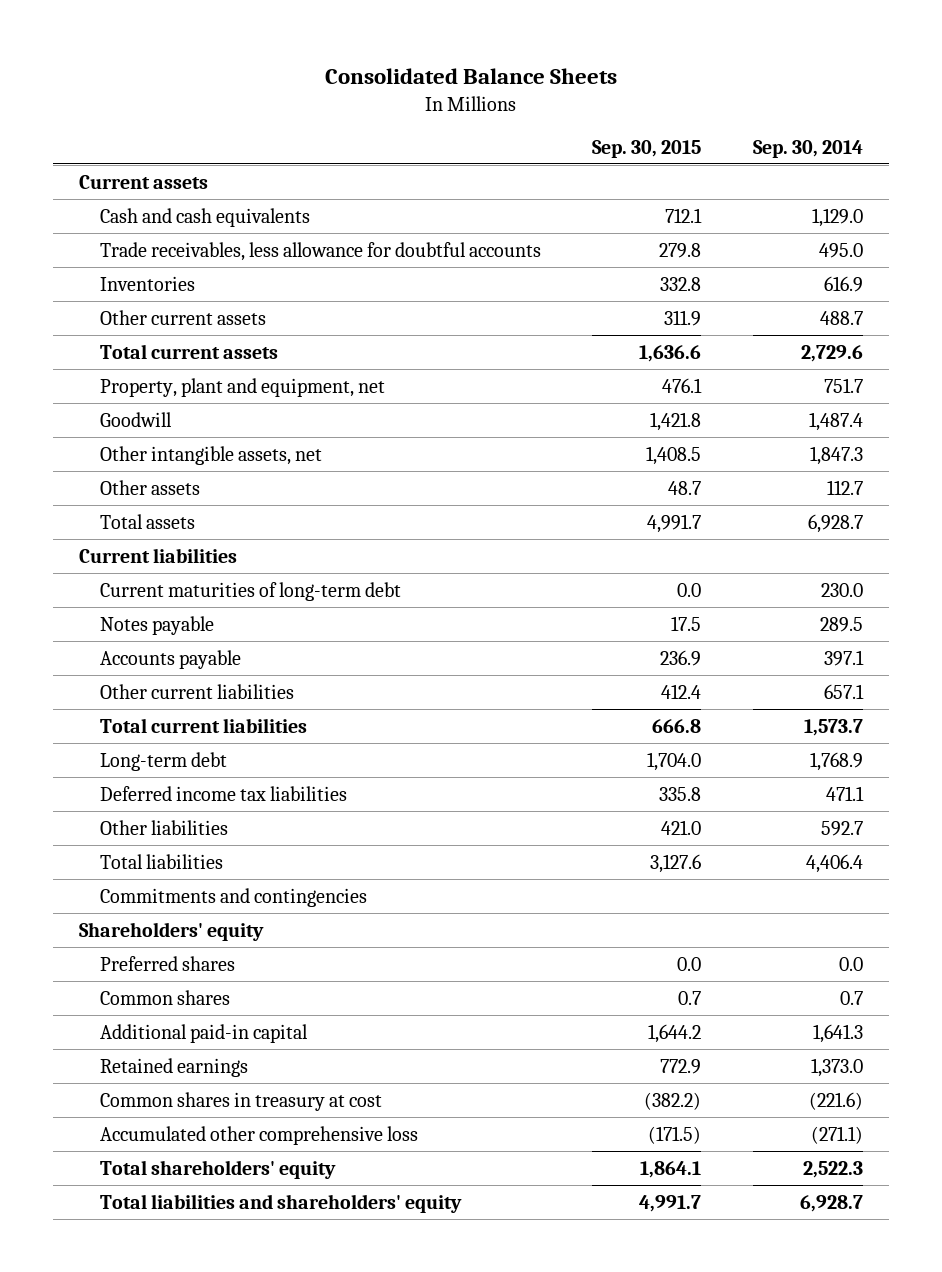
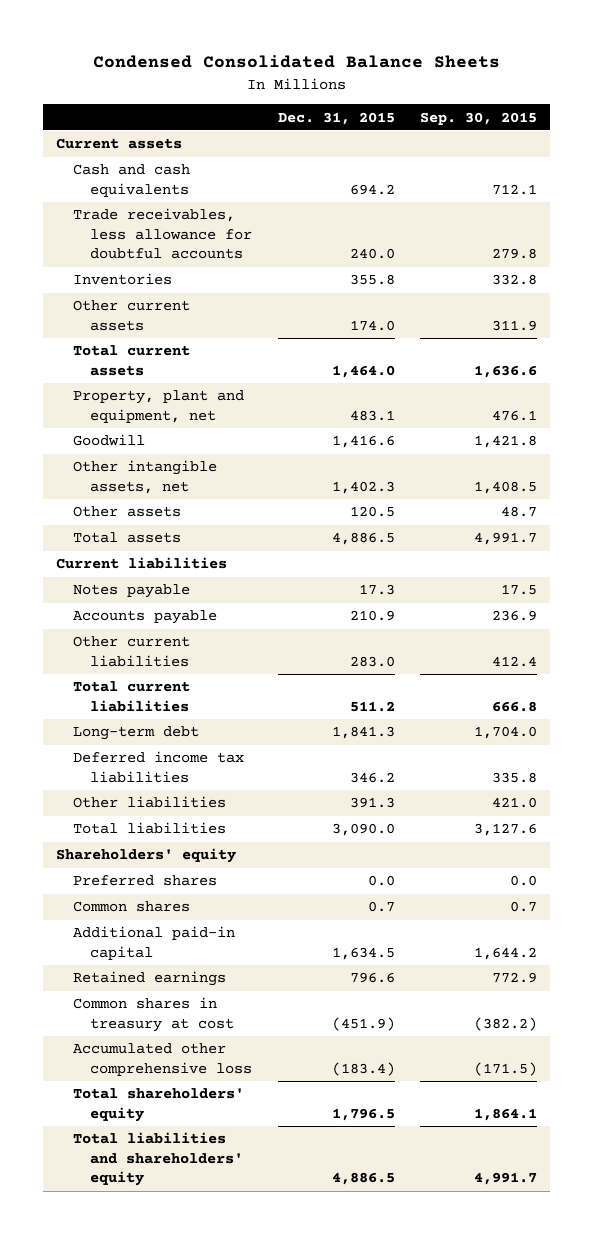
[325,67,618,84] Consolidated Balance Sheets -> [92,55,500,69] Condensed Consolidated Balance Sheets
[753,139,864,158] Sep. 30, 2014 -> none
none -> [277,111,395,125] Dec. 31, 2015
[99,581,401,601] Current maturities of long-term debt -> none
[99,887,367,907] Commitments and contingencies -> none

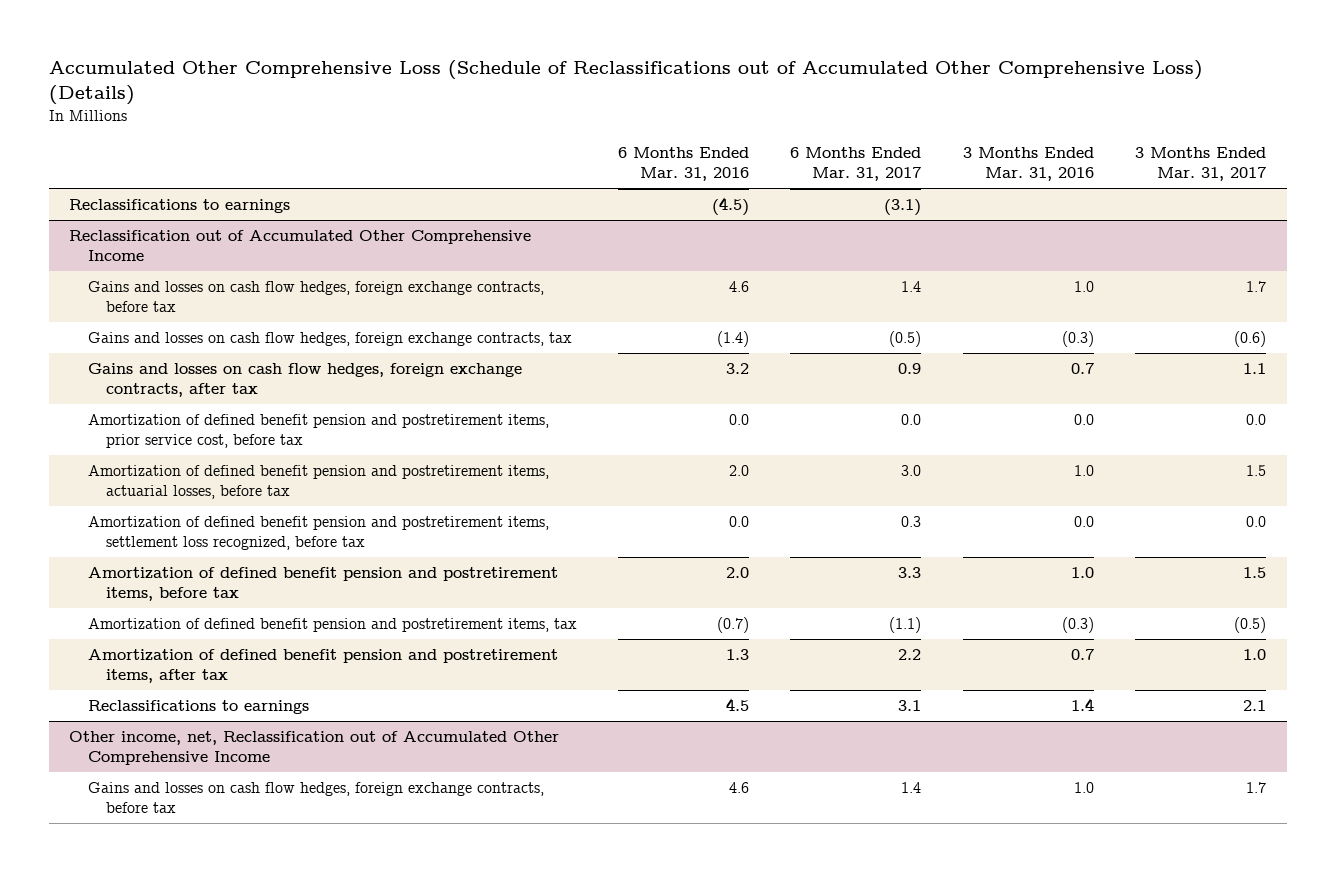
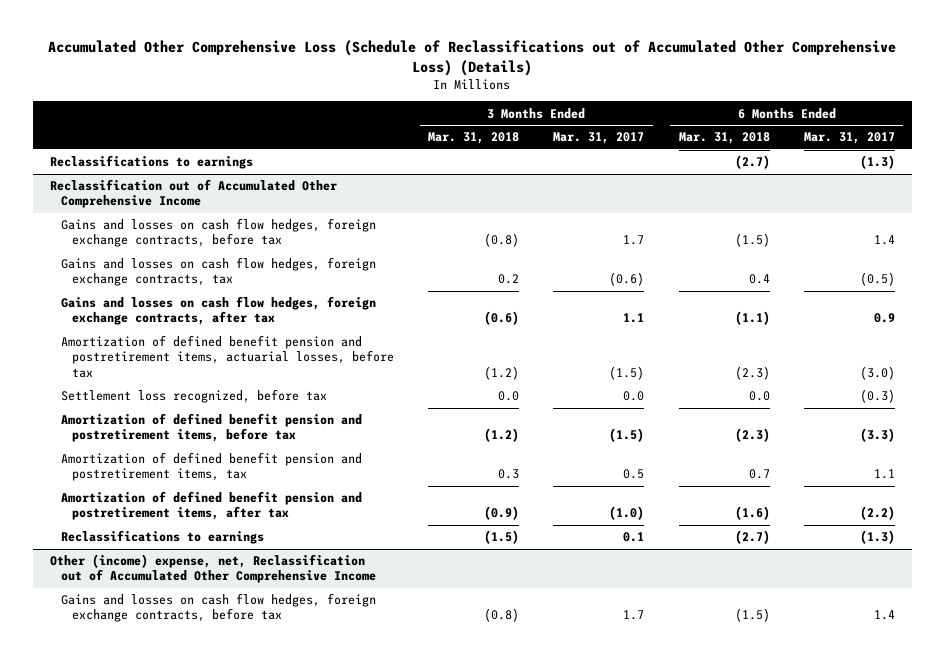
[618,147,750,182] 6 Months Ended Mar. 31, 2016 -> none
[962,147,1094,182] 3 Months Ended Mar. 31, 2016 -> none
none -> [428,132,520,145] Mar. 31, 2018
none -> [678,132,770,145] Mar. 31, 2018
[884,199,922,217] (3.1) -> [859,155,895,170] (1.3)
[87,414,549,449] Amortization of defined benefit pension and postretirement items, prior service cost, before tax -> none
[87,516,549,551] Amortization of defined benefit pension and postretirement items, settlement loss recognized, before tax -> none
[901,465,922,477] 3.0 -> [859,365,895,380] (3.0)
[1246,465,1267,477] 1.5 -> [609,365,645,380] (1.5)
none -> [61,389,328,404] Settlement loss recognized, before tax
[898,567,922,579] 3.3 -> [859,428,895,443] (3.3)
[1243,567,1267,579] 1.5 -> [609,428,645,443] (1.5)
[889,617,922,634] (1.1) -> [873,469,895,480] 1.1
[1234,617,1267,634] (0.5) -> [623,469,645,480] 0.5
[898,649,922,661] 2.2 -> [859,506,895,521] (2.2)
[1243,649,1267,661] 1.0 -> [609,506,645,521] (1.0)
[898,700,922,712] 3.1 -> [859,530,895,545] (1.3)
[1243,700,1267,712] 2.1 -> [623,532,645,543] 0.1
[69,731,560,766] Other income, net, Reclassification out of Accumulated Other Comprehensive Income -> [50,554,377,584] Other (income) expense, net, Reclassification out of Accumulated Other Comprehensive Income

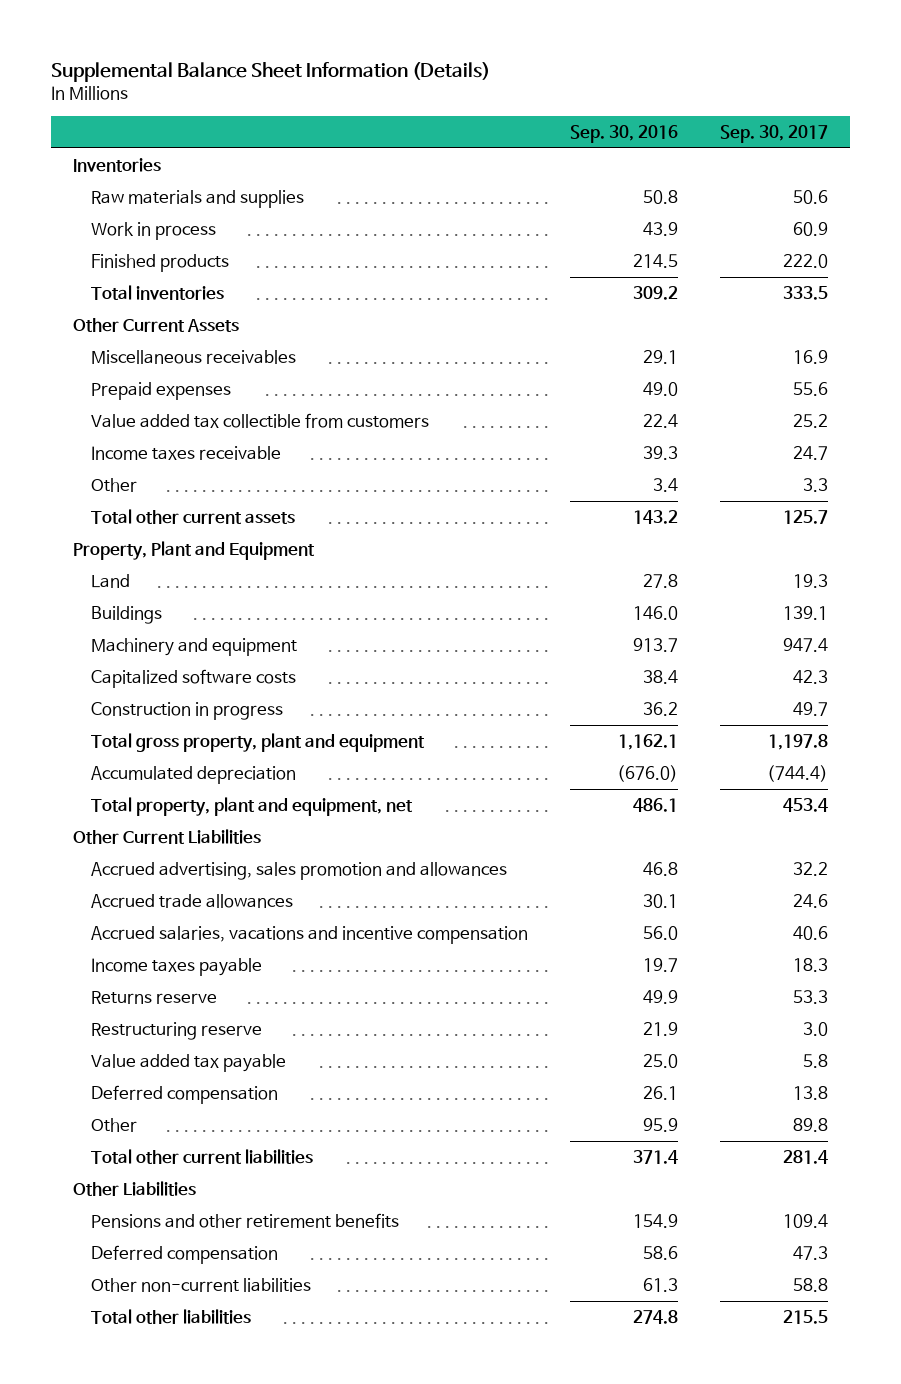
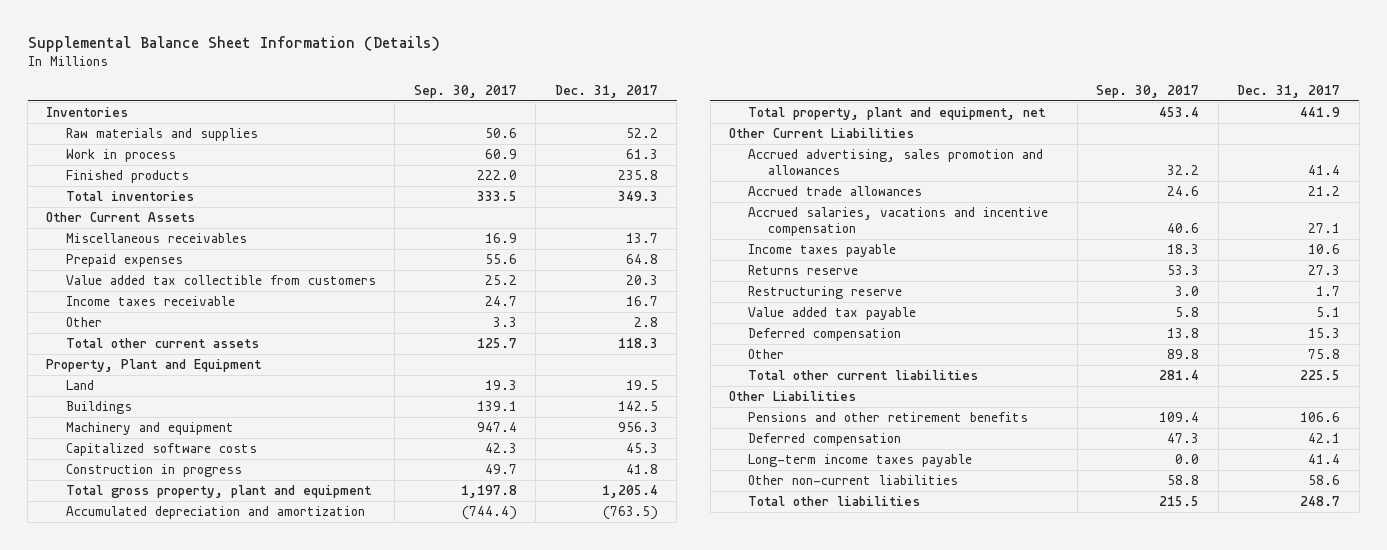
[570,124,679,143] Sep. 30, 2016 -> none
none -> [554,84,658,98] Dec. 31, 2017
[90,765,296,784] Accumulated depreciation -> [65,506,365,520] Accumulated depreciation and amortization
none -> [748,454,973,468] Long-term income taxes payable

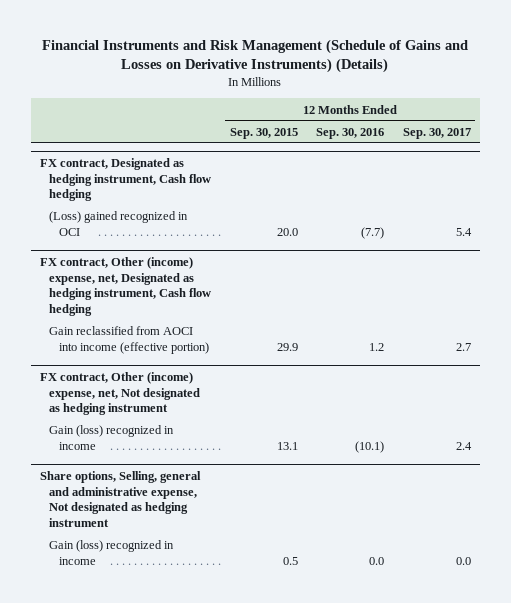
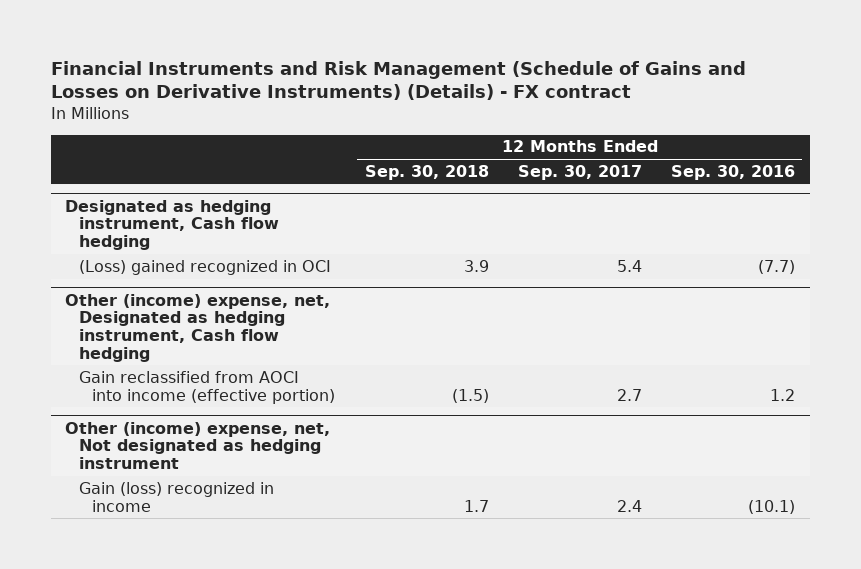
[42,39,469,74] Financial Instruments and Risk Management (Schedule of Gains and Losses on Derivative Instruments) (Details) -> [50,60,746,101] Financial Instruments and Risk Management (Schedule of Gains and Losses on Derivative Instruments) (Details) - FX contract
[229,127,298,139] Sep. 30, 2015 -> none
none -> [364,165,489,181] Sep. 30, 2018
[39,157,212,202] FX contract, Designated as hedging instrument, Cash flow hedging -> [65,199,279,251] Designated as hedging instrument, Cash flow hedging
[39,256,212,316] FX contract, Other (income) expense, net, Designated as hedging instrument, Cash flow hedging -> [65,293,331,362] Other (income) expense, net, Designated as hedging instrument, Cash flow hedging
[39,371,201,416] FX contract, Other (income) expense, net, Not designated as hedging instrument -> [65,421,331,470] Other (income) expense, net, Not designated as hedging instrument
[39,470,201,527] Share options, Selling, general and administrative expense, Not designated as hedging instrument -> none
[49,540,175,565] Gain (loss) recognized in income -> none

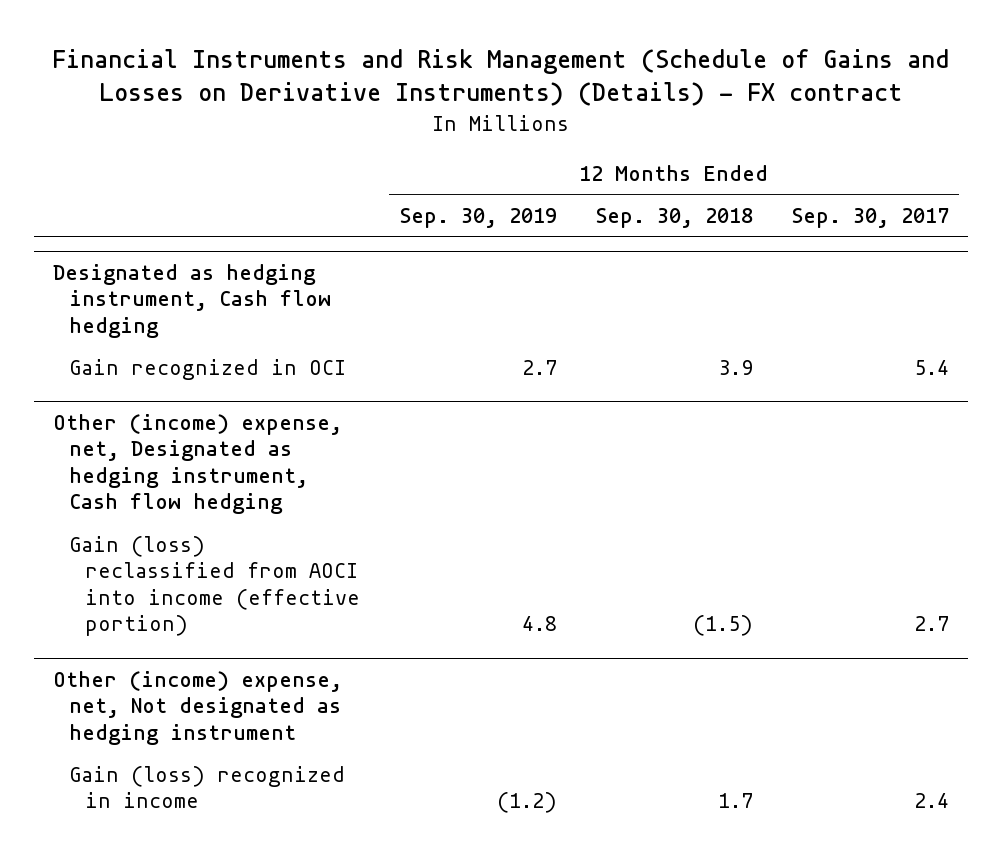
[671,165,796,181] Sep. 30, 2016 -> none
none -> [398,208,557,229] Sep. 30, 2019
[78,259,331,275] (Loss) gained recognized in OCI -> [69,358,347,380] Gain recognized in OCI
[78,370,336,404] Gain reclassified from AOCI into income (effective portion) -> [69,535,361,636] Gain (loss) reclassified from AOCI into income (effective portion)

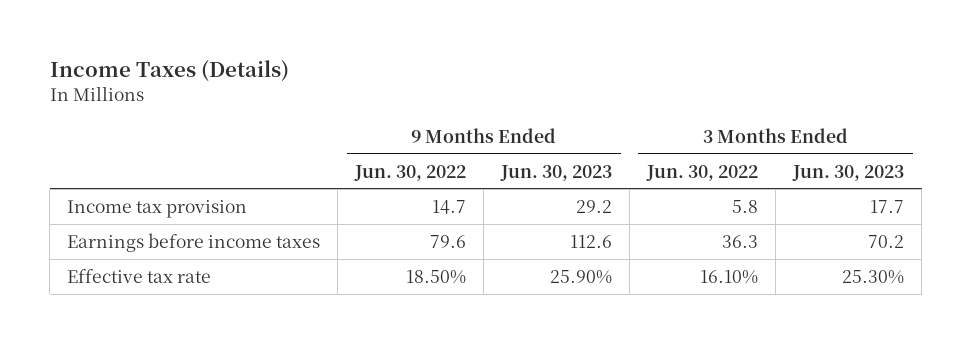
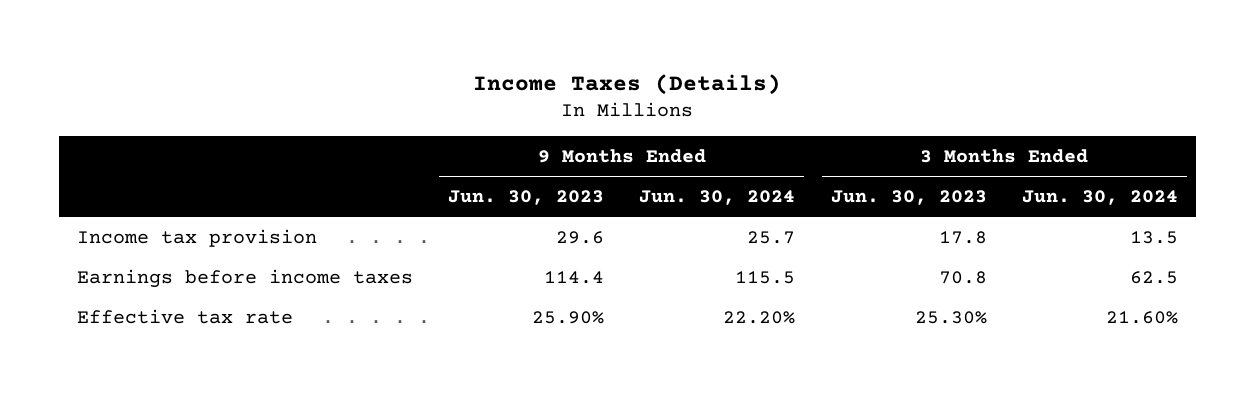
[354,164,467,181] Jun. 30, 2022 -> none
[646,164,759,181] Jun. 30, 2022 -> none
none -> [639,189,796,205] Jun. 30, 2024
none -> [1021,189,1178,205] Jun. 30, 2024
[576,199,613,213] 29.2 -> [555,230,604,244] 29.6
[870,199,905,213] 17.7 -> [938,230,987,244] 17.8
[570,234,613,248] 112.6 -> [543,270,604,284] 114.4
[868,234,905,248] 70.2 -> [938,270,987,284] 70.8

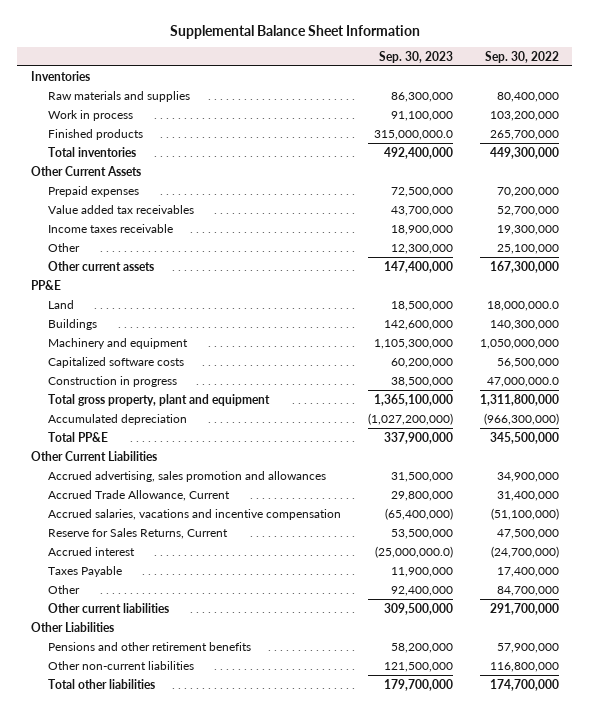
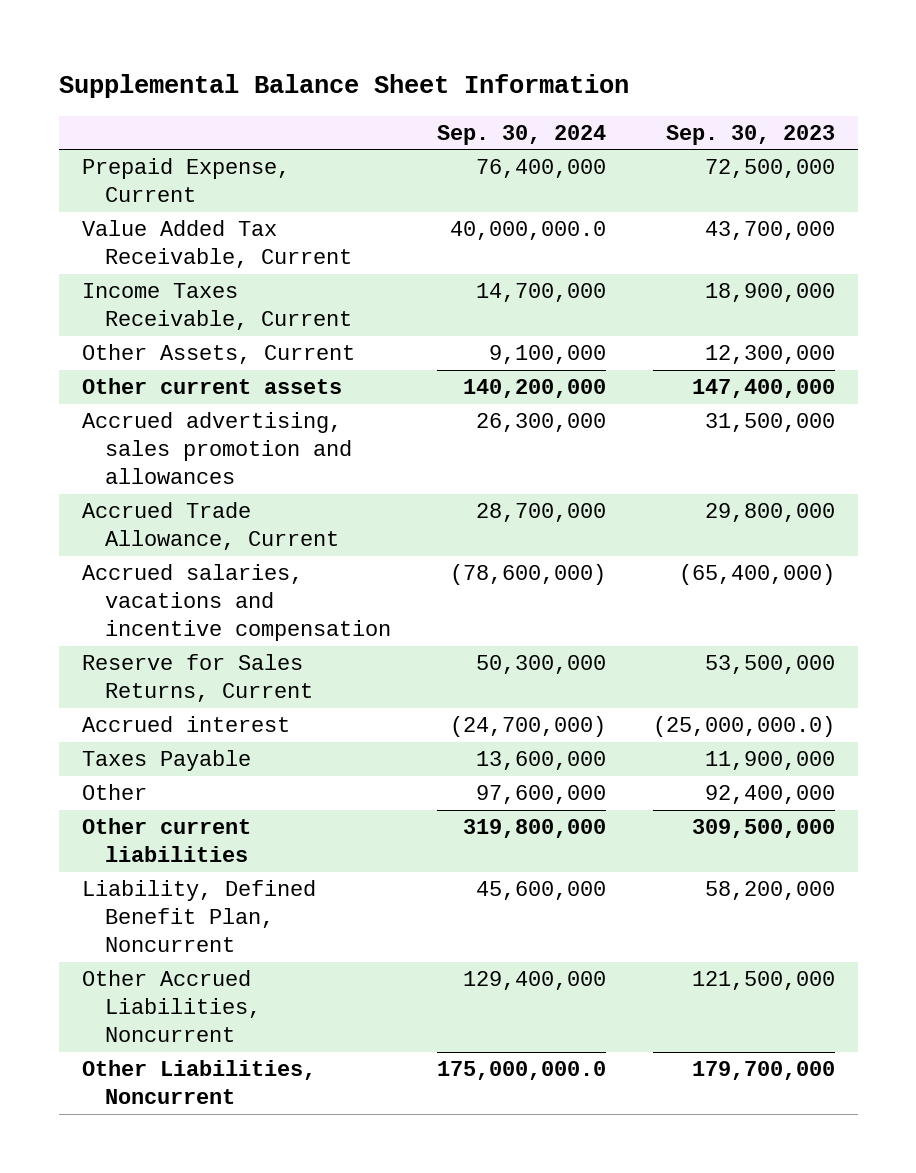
[485,50,560,63] Sep. 30, 2022 -> none
none -> [437,124,607,145] Sep. 30, 2024
[30,70,90,81] Inventories -> none
[48,90,191,102] Raw materials and supplies -> none
[48,109,134,121] Work in process -> none
[48,128,144,140] Finished products -> none
[48,146,137,157] Total inventories -> none
[30,165,141,176] Other Current Assets -> none
[48,185,140,197] Prepaid expenses -> [81,158,290,203] Prepaid Expense, Current
[48,204,195,214] Value added tax receivables -> [81,220,353,269] Value Added Tax Receivable, Current
[48,223,174,233] Income taxes receivable -> [81,283,353,331] Income Taxes Receivable, Current
[48,242,81,252] Other -> [81,344,355,365] Other Assets, Current
[30,279,61,290] PP&E -> none
[48,299,75,309] Land -> none
[48,318,98,330] Buildings -> none
[48,337,189,349] Machinery and equipment -> none
[48,356,185,368] Capitalized software costs -> none
[48,375,178,387] Construction in progress -> none
[48,393,271,406] Total gross property, plant and equipment -> none
[48,413,188,425] Accumulated depreciation -> none
[48,431,109,442] Total PP&E -> none
[30,450,157,461] Other Current Liabilities -> none
[30,621,114,632] Other Liabilities -> none
[48,641,252,651] Pensions and other retirement benefits -> [81,880,316,953] Liability, Defined Benefit Plan, Noncurrent
[48,660,195,670] Other non-current liabilities -> [81,970,262,1043] Other Accrued Liabilities, Noncurrent
[48,678,156,689] Total other liabilities -> [81,1060,316,1105] Other Liabilities, Noncurrent

